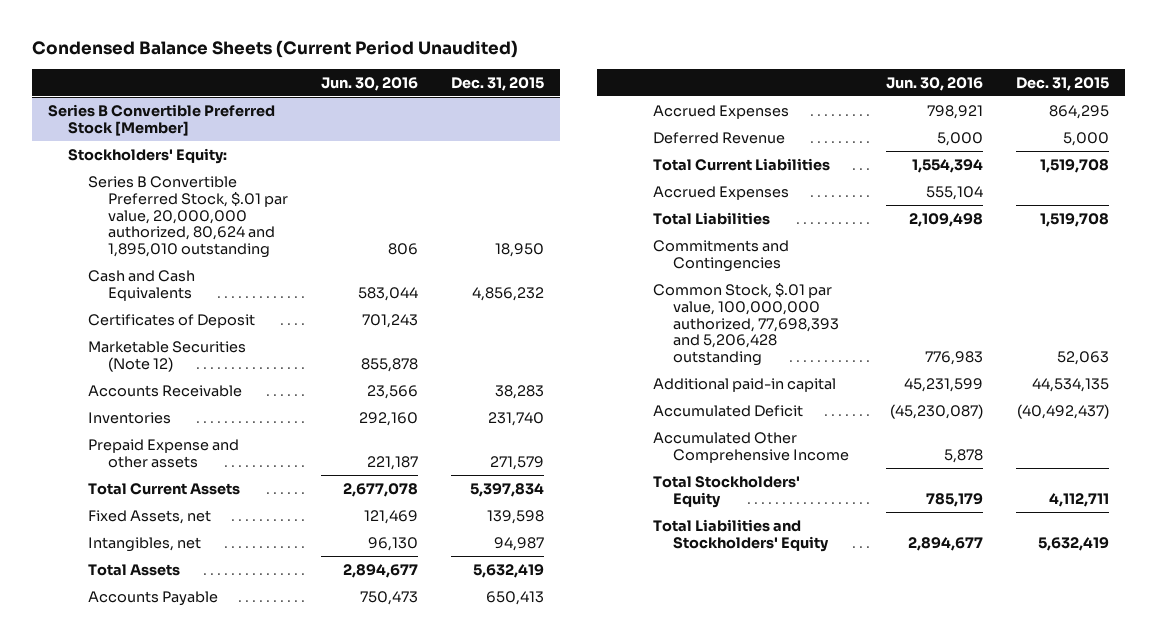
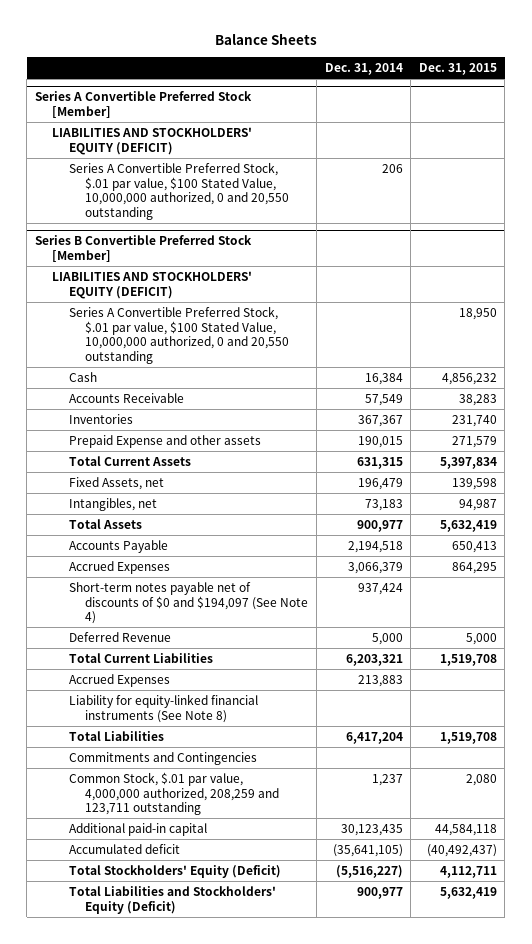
[31,40,518,59] Condensed Balance Sheets (Current Period Unaudited) -> [214,33,317,46] Balance Sheets
[321,76,419,91] Jun. 30, 2016 -> none
none -> [324,63,403,76] Dec. 31, 2014
none -> [34,91,252,118] Series A Convertible Preferred Stock [Member]
none -> [51,126,252,155] LIABILITIES AND STOCKHOLDERS' EQUITY (DEFICIT)
none -> [68,161,290,220] Series A Convertible Preferred Stock, $.01 par value, $100 Stated Value, 10,000,000 authorized, 0 and 20,550 outstanding
[68,147,228,164] Stockholders' Equity: -> none
[88,313,256,328] Certificates of Deposit -> none
[88,340,247,372] Marketable Securities (Note 12) -> none
none -> [51,270,252,299] LIABILITIES AND STOCKHOLDERS' EQUITY (DEFICIT)
[88,175,289,259] Series B Convertible Preferred Stock, $.01 par value, 20,000,000 authorized, 80,624 and 1,895,010 outstanding -> [68,305,290,364] Series A Convertible Preferred Stock, $.01 par value, $100 Stated Value, 10,000,000 authorized, 0 and 20,550 outstanding
[88,269,196,301] Cash and Cash Equivalents -> [68,371,97,382] Cash
none -> [68,581,309,625] Short-term notes payable net of discounts of $0 and $194,097 (See Note 4)
none -> [68,693,258,723] Liability for equity-linked financial instruments (See Note 8)
[653,431,850,463] Accumulated Other Comprehensive Income -> none
[653,282,840,367] Common Stock, $.01 par value, 100,000,000 authorized, 77,698,393 and 5,206,428 outstanding -> [68,771,280,816] Common Stock, $.01 par value, 4,000,000 authorized, 208,259 and 123,711 outstanding
[1056,351,1109,366] 52,063 -> [465,773,497,786] 2,080
[1031,377,1109,392] 44,534,135 -> [434,823,497,836] 44,584,118
[653,404,804,417] Accumulated Deficit -> [68,843,180,854] Accumulated deficit
[653,475,801,508] Total Stockholders' Equity -> [68,864,281,878] Total Stockholders' Equity (Deficit)
[653,518,830,552] Total Liabilities and Stockholders' Equity -> [68,885,276,914] Total Liabilities and Stockholders' Equity (Deficit)

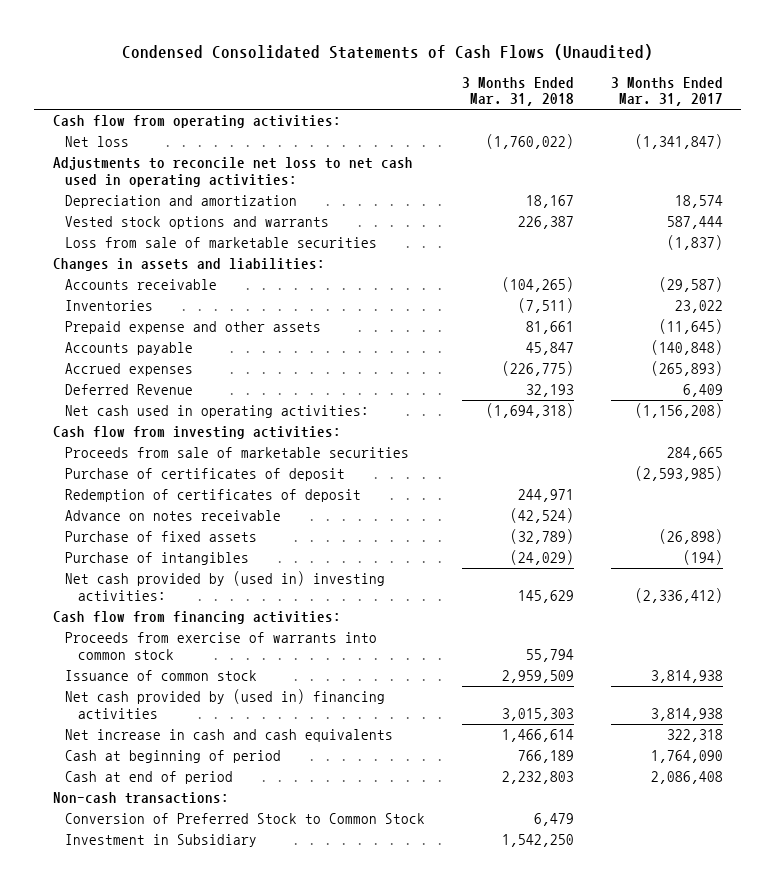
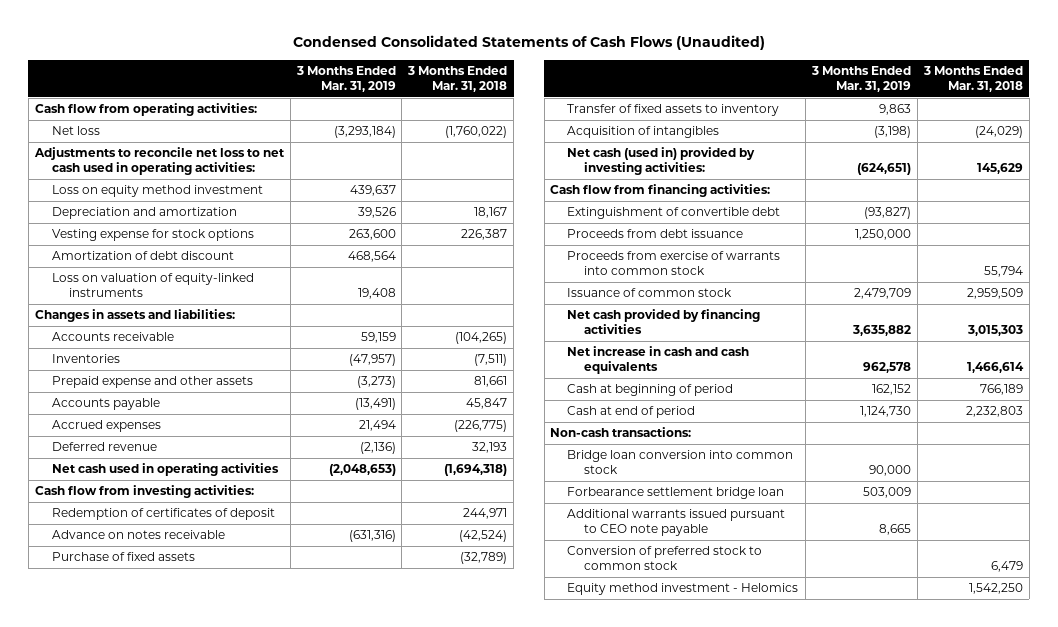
[610,76,723,107] 3 Months Ended Mar. 31, 2017 -> none
none -> [295,65,396,92] 3 Months Ended Mar. 31, 2019
none -> [51,185,263,198] Loss on equity method investment
[65,237,378,249] Loss from sale of marketable securities -> none
[65,216,330,230] Vested stock options and warrants -> [51,229,254,242] Vesting expense for stock options
none -> [51,251,234,261] Amortization of debt discount
none -> [51,273,254,298] Loss on valuation of equity-linked instruments
[65,384,194,396] Deferred Revenue -> [51,442,157,452] Deferred revenue
[65,405,370,419] Net cash used in operating activities: -> [51,463,279,477] Net cash used in operating activities
[65,447,410,459] Proceeds from sale of marketable securities -> none
[65,468,346,482] Purchase of certificates of deposit -> none
none -> [567,104,780,117] Transfer of fixed assets to inventory
[65,552,250,566] Purchase of intangibles -> [567,126,720,139] Acquisition of intangibles
[65,571,386,601] Net cash provided by (used in) investing activities: -> [567,147,756,176] Net cash (used in) provided by investing activities:
none -> [567,207,781,220] Extinguishment of convertible debt
none -> [567,229,744,239] Proceeds from debt issuance
[65,689,386,719] Net cash provided by (used in) financing activities -> [567,309,761,335] Net cash provided by financing activities
none -> [567,450,794,475] Bridge loan conversion into common stock
none -> [567,487,785,500] Forbearance settlement bridge loan
none -> [567,509,786,537] Additional warrants issued pursuant to CEO note payable
[65,813,426,825] Conversion of Preferred Stock to Common Stock -> [567,546,763,571] Conversion of preferred stock to common stock
[65,834,258,848] Investment in Subsidiary -> [567,583,799,596] Equity method investment - Helomics

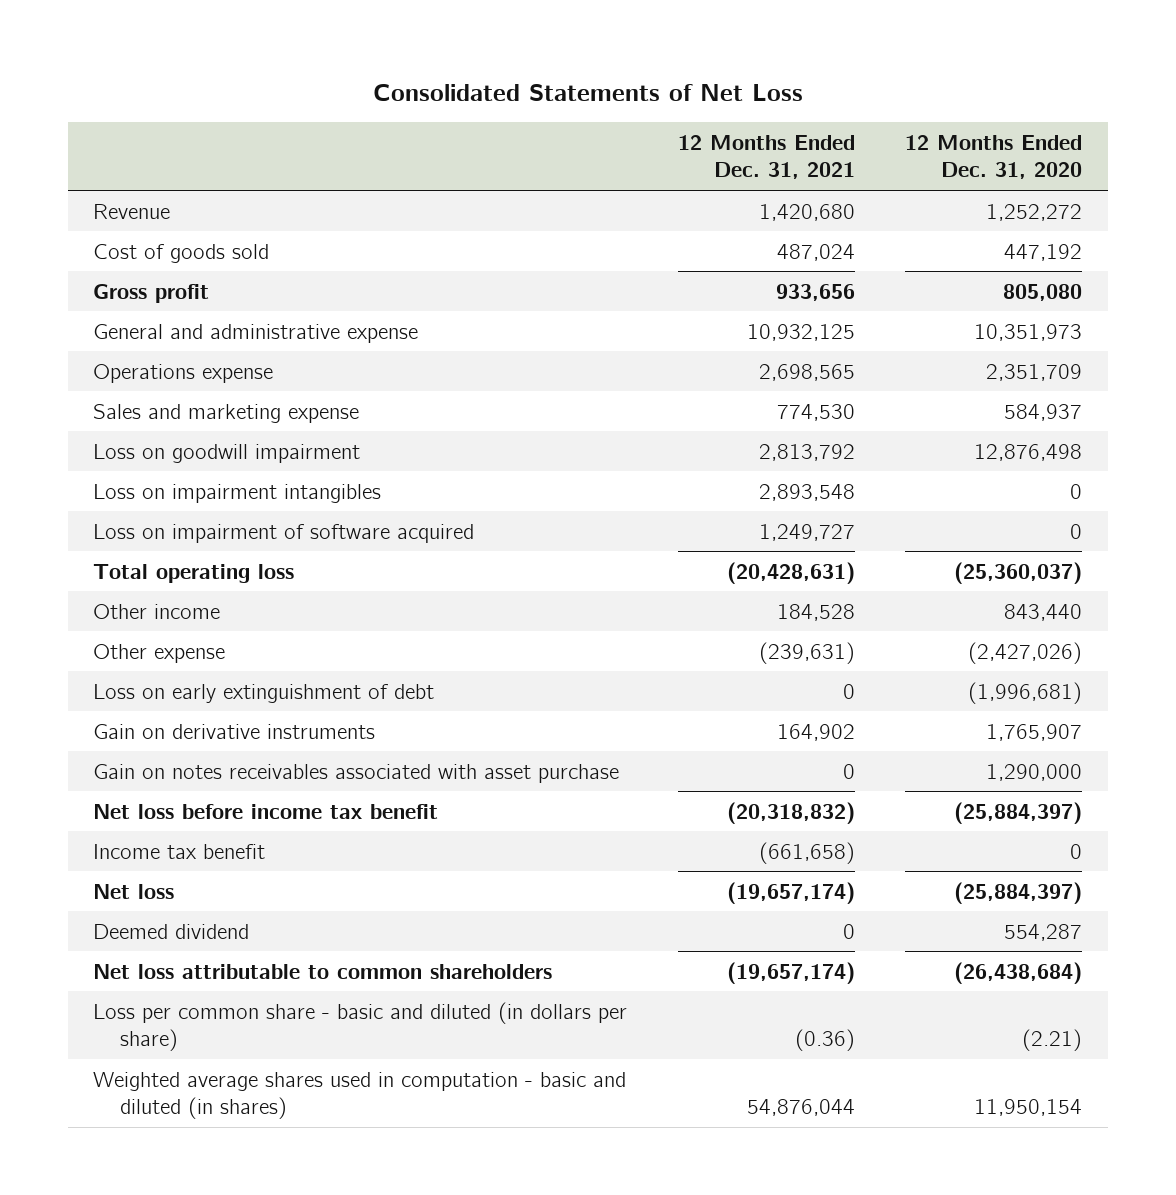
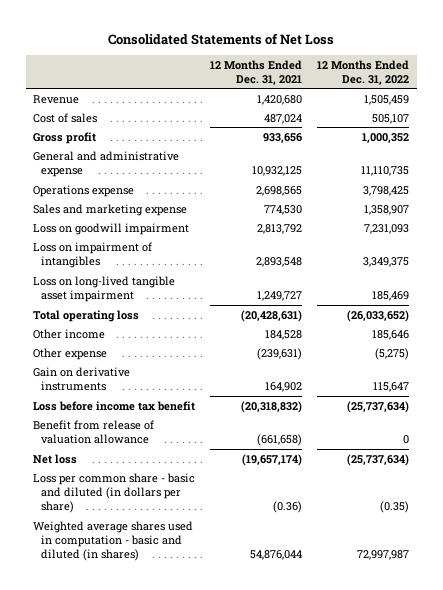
[905,134,1083,180] 12 Months Ended Dec. 31, 2020 -> none
none -> [317,59,410,85] 12 Months Ended Dec. 31, 2022
[93,243,270,263] Cost of goods sold -> [33,112,98,123] Cost of sales
[93,483,382,503] Loss on impairment intangibles -> [33,241,153,269] Loss on impairment of intangibles
[93,523,475,543] Loss on impairment of software acquired -> [33,275,176,303] Loss on long-lived tangible asset impairment
[93,683,435,703] Loss on early extinguishment of debt -> none
[93,763,620,783] Gain on notes receivables associated with asset purchase -> none
[93,803,439,819] Net loss before income tax benefit -> [33,400,196,411] Loss before income tax benefit
[93,843,266,859] Income tax benefit -> [33,419,155,445] Benefit from release of valuation allowance
[93,923,250,939] Deemed dividend -> none
[93,963,553,979] Net loss attributable to common shareholders -> none

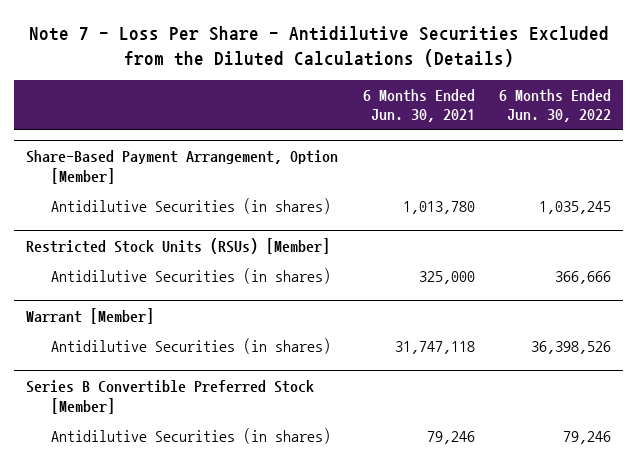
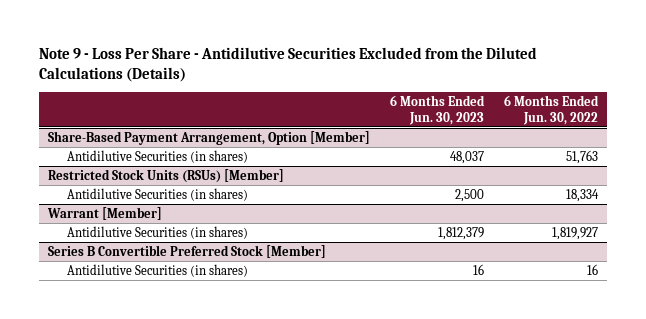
[28,25,609,67] Note 7 - Loss Per Share - Antidilutive Securities Excluded from the Diluted Calculations (Details) -> [38,46,537,83] Note 9 - Loss Per Share - Antidilutive Securities Excluded from the Diluted Calculations (Details)
[362,88,475,123] 6 Months Ended Jun. 30, 2021 -> none
none -> [390,95,486,125] 6 Months Ended Jun. 30, 2023
[539,201,612,215] 1,035,245 -> [565,149,598,164] 51,763
[555,271,612,285] 366,666 -> [565,188,599,202] 18,334
[531,341,612,355] 36,398,526 -> [551,226,598,240] 1,819,927
[563,431,612,445] 79,246 -> [586,263,598,275] 16

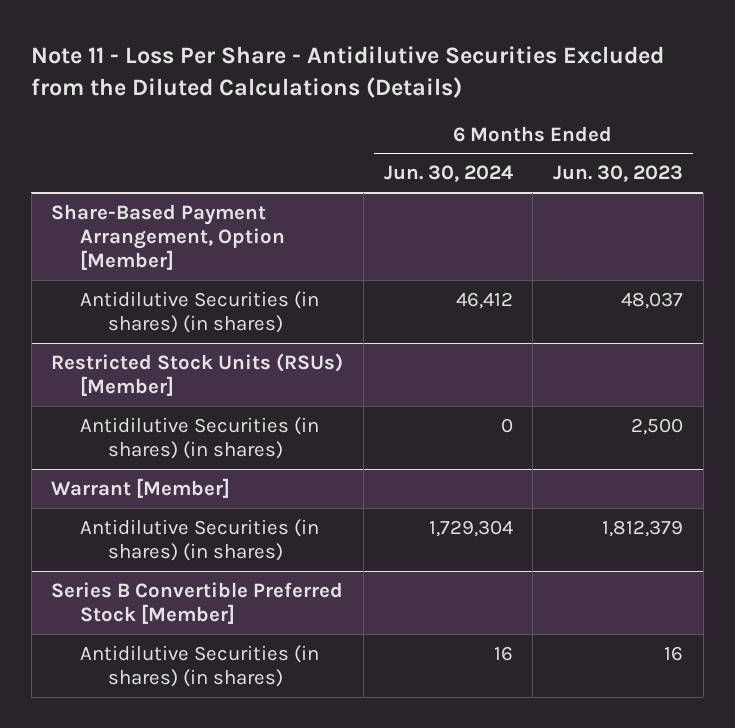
[38,46,537,83] Note 9 - Loss Per Share - Antidilutive Securities Excluded from the Diluted Calculations (Details) -> [31,45,665,98] Note 11 - Loss Per Share - Antidilutive Securities Excluded from the Diluted Calculations (Details)
[503,95,599,125] 6 Months Ended Jun. 30, 2022 -> none
none -> [383,165,513,183] Jun. 30, 2024
[67,149,249,163] Antidilutive Securities (in shares) -> [79,290,319,333] Antidilutive Securities (in shares) (in shares)
[67,187,249,201] Antidilutive Securities (in shares) -> [79,416,319,459] Antidilutive Securities (in shares) (in shares)
[67,225,249,239] Antidilutive Securities (in shares) -> [79,518,319,561] Antidilutive Securities (in shares) (in shares)
[67,263,249,277] Antidilutive Securities (in shares) -> [79,644,319,687] Antidilutive Securities (in shares) (in shares)

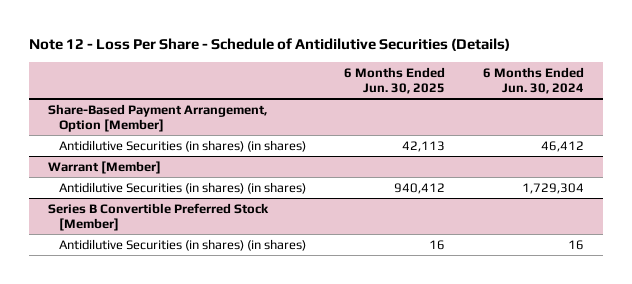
[31,45,665,98] Note 11 - Loss Per Share - Antidilutive Securities Excluded from the Diluted Calculations (Details) -> [29,38,511,52] Note 12 - Loss Per Share - Schedule of Antidilutive Securities (Details)
[553,165,684,183] Jun. 30, 2023 -> none
none -> [343,66,445,95] 6 Months Ended Jun. 30, 2025
[51,352,344,396] Restricted Stock Units (RSUs) [Member] -> none
[79,416,319,459] Antidilutive Securities (in shares) (in shares) -> none

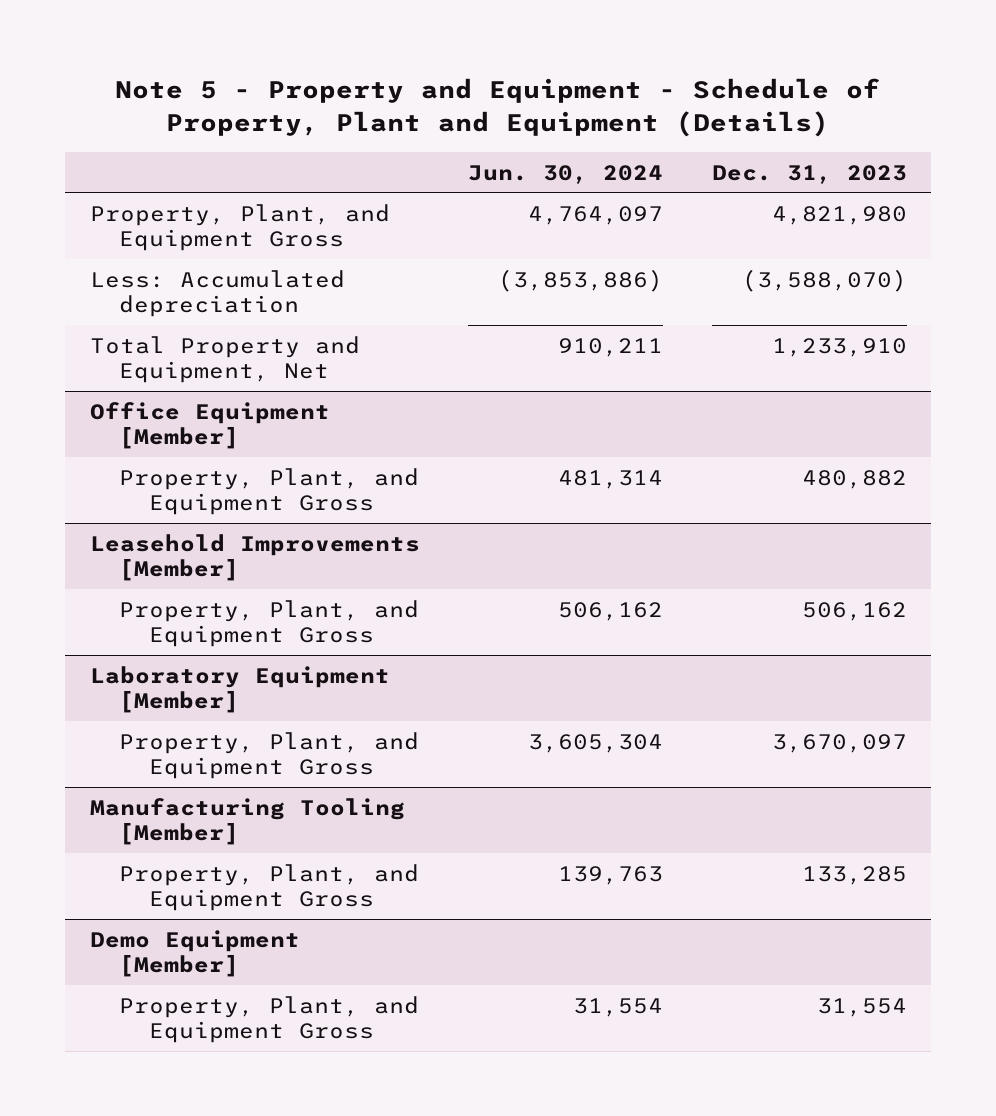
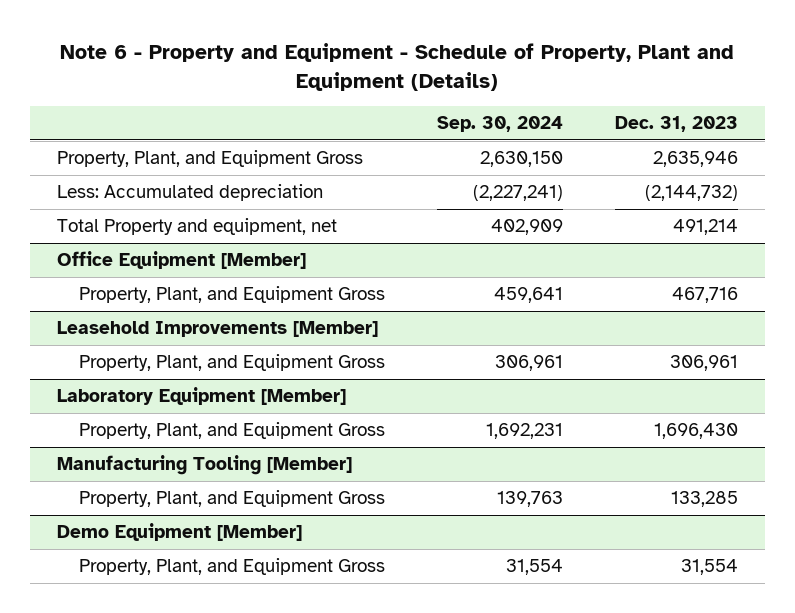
[115,78,881,137] Note 5 - Property and Equipment - Schedule of Property, Plant and Equipment (Details) -> [60,43,735,91] Note 6 - Property and Equipment - Schedule of Property, Plant and Equipment (Details)
[468,164,664,184] Jun. 30, 2024 -> none
none -> [437,116,564,133] Sep. 30, 2024
[771,205,907,225] 4,821,980 -> [653,151,739,168] 2,635,946
[741,268,907,292] (3,588,070) -> [645,185,739,202] (2,144,732)
[89,335,360,384] Total Property and Equipment, Net -> [56,218,337,236] Total Property and equipment, net
[771,337,907,357] 1,233,910 -> [673,219,739,236] 491,214
[801,469,907,489] 480,882 -> [672,287,739,304] 467,716
[801,601,907,621] 506,162 -> [670,355,739,372] 306,961
[771,733,907,753] 3,670,097 -> [654,423,739,440] 1,696,430

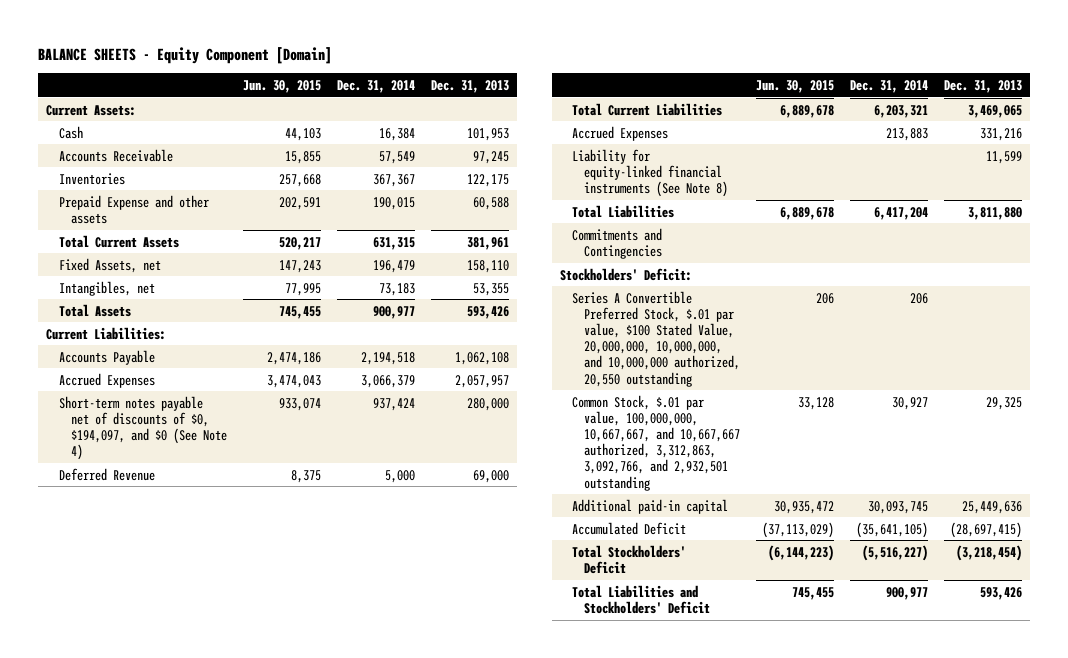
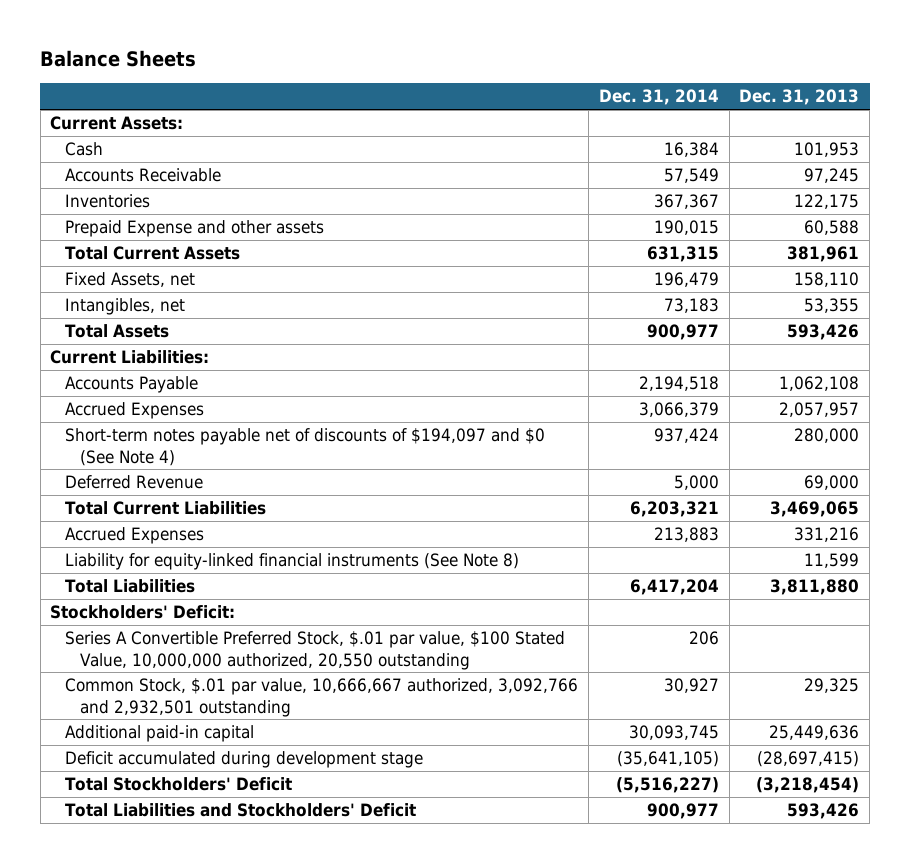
[38,46,333,64] BALANCE SHEETS - Equity Component [Domain] -> [40,50,197,68] Balance Sheets
[243,80,322,94] Jun. 30, 2015 -> none
[58,395,228,461] Short-term notes payable net of discounts of $0, $194,097, and $0 (See Note 4) -> [65,428,546,466] Short-term notes payable net of discounts of $194,097 and $0 (See Note 4)
[572,227,663,259] Commitments and Contingencies -> none
[572,290,741,387] Series A Convertible Preferred Stock, $.01 par value, $100 Stated Value, 20,000,000, 10,000,000, and 10,000,000 authorized, 20,550 outstanding -> [65,631,566,670] Series A Convertible Preferred Stock, $.01 par value, $100 Stated Value, 10,000,000 authorized, 20,550 outstanding
[572,394,741,491] Common Stock, $.01 par value, 100,000,000, 10,667,667, and 10,667,667 authorized, 3,312,863, 3,092,766, and 2,932,501 outstanding -> [65,678,579,717] Common Stock, $.01 par value, 10,666,667 authorized, 3,092,766 and 2,932,501 outstanding
[572,521,687,535] Accumulated Deficit -> [65,751,424,769] Deficit accumulated during development stage

